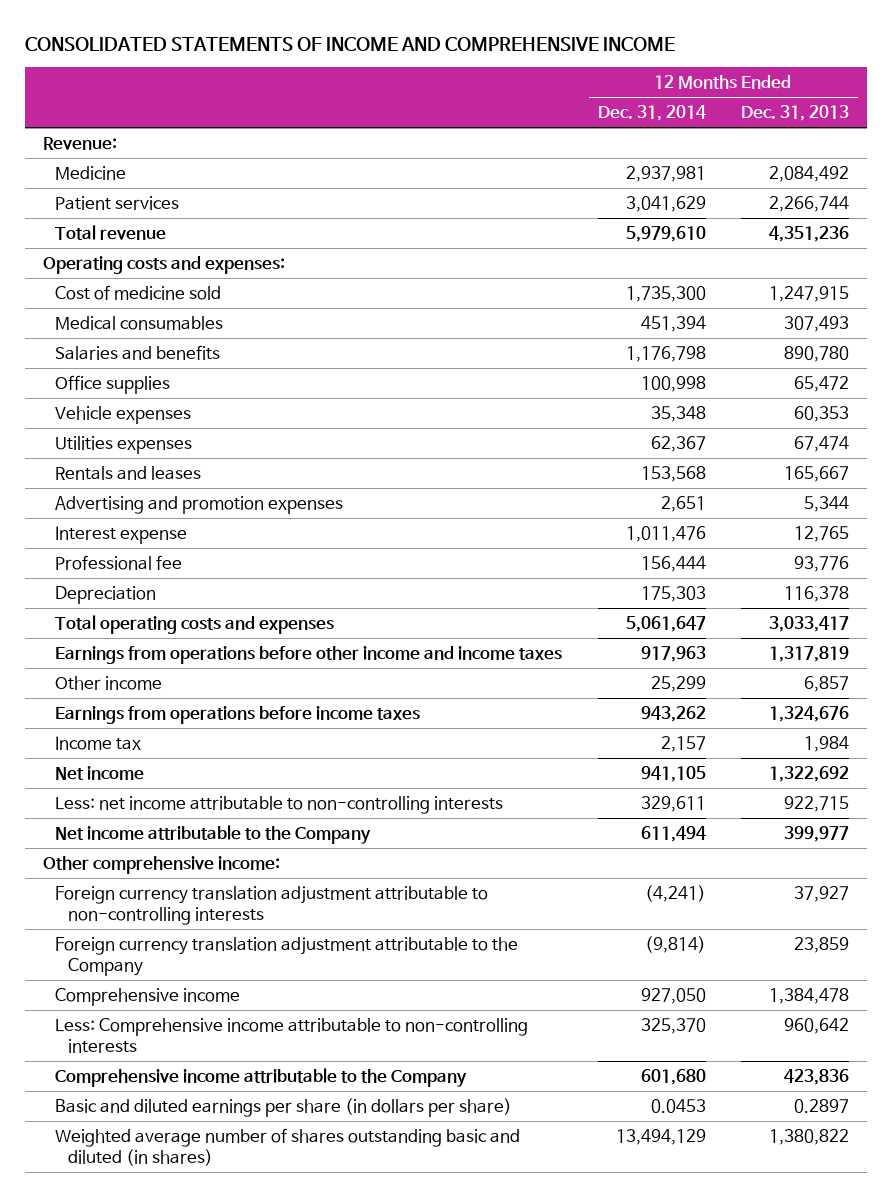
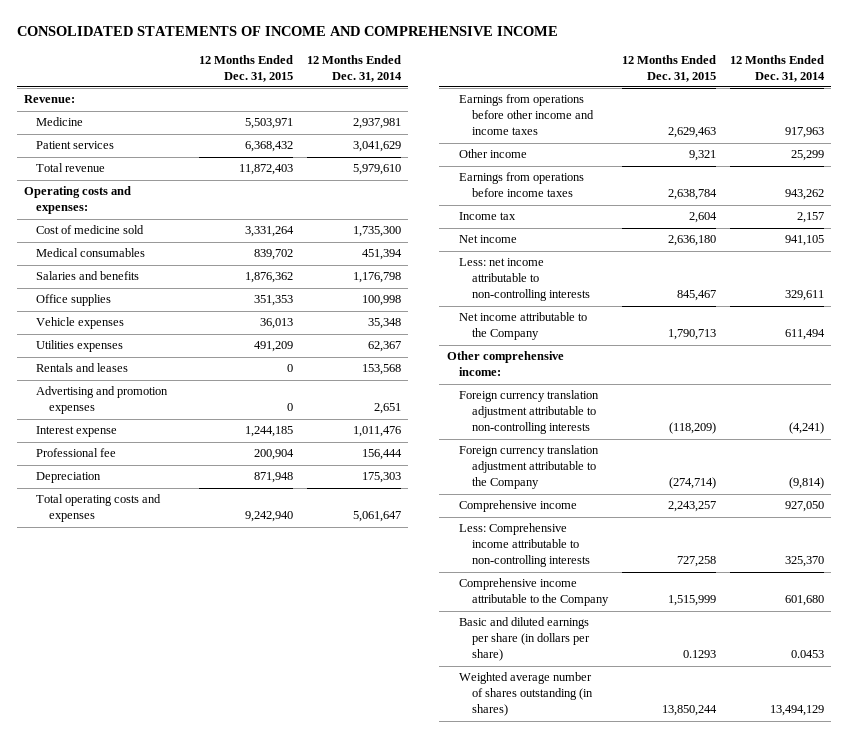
[740,105,849,122] Dec. 31, 2013 -> none
none -> [198,54,293,82] 12 Months Ended Dec. 31, 2015
[55,1127,521,1167] Weighted average number of shares outstanding basic and diluted (in shares) -> [459,672,593,717] Weighted average number of shares outstanding (in shares)

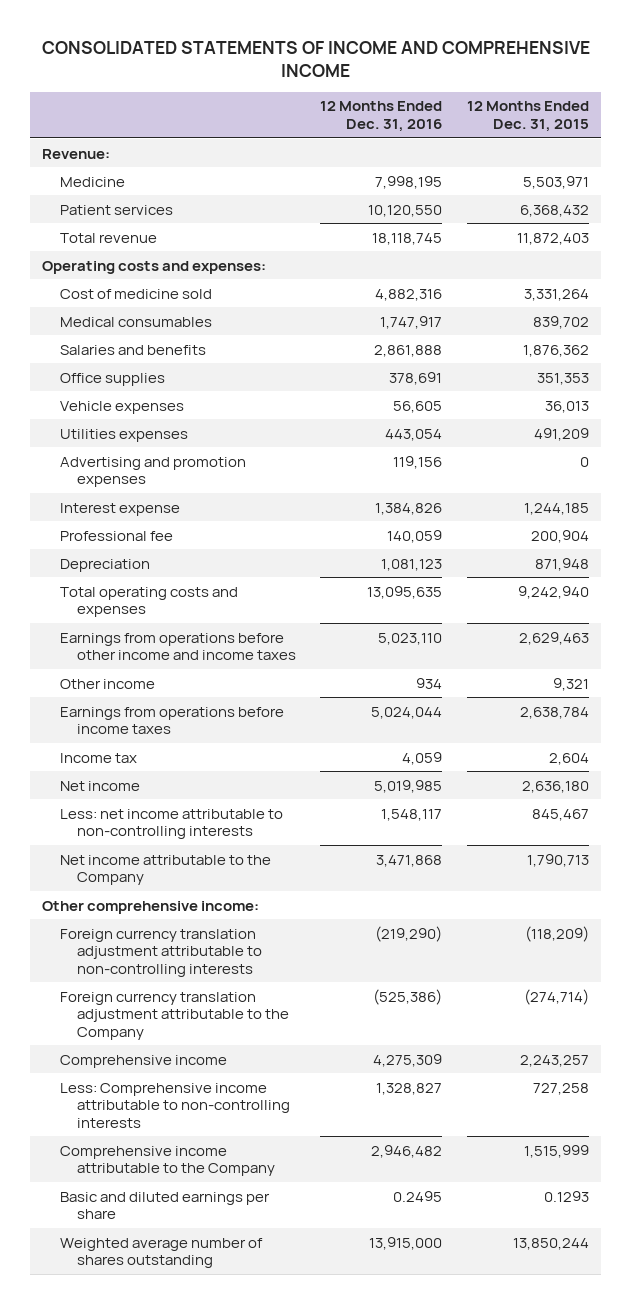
[307,54,403,82] 12 Months Ended Dec. 31, 2014 -> none
none -> [320,101,443,133] 12 Months Ended Dec. 31, 2016
[36,363,129,373] Rentals and leases -> none
[459,617,590,662] Basic and diluted earnings per share (in dollars per share) -> [59,1191,270,1220] Basic and diluted earnings per share
[459,672,593,717] Weighted average number of shares outstanding (in shares) -> [59,1237,263,1269] Weighted average number of shares outstanding

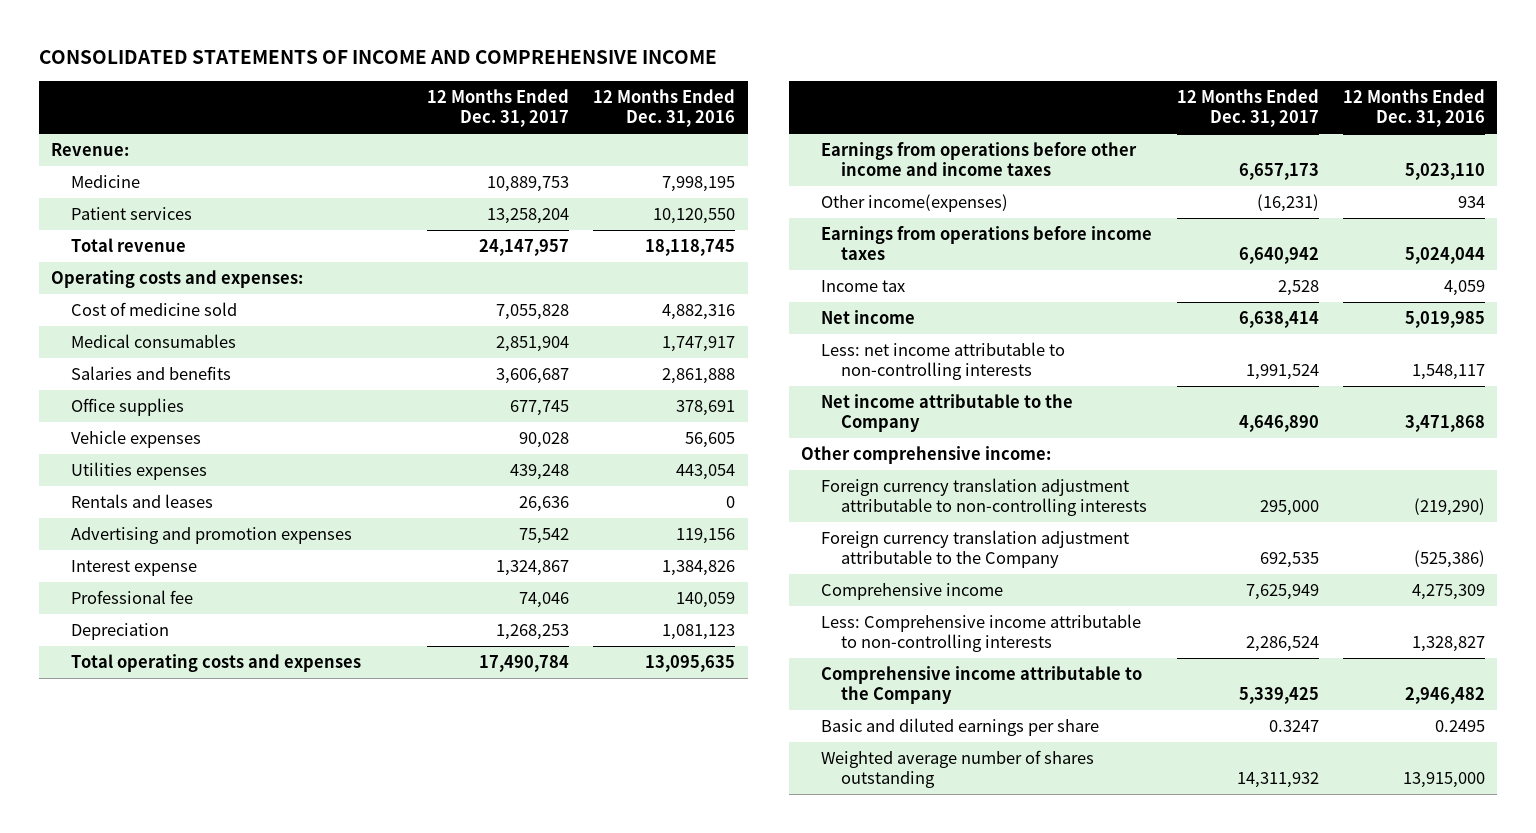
[466,101,589,133] 12 Months Ended Dec. 31, 2015 -> none
none -> [426,88,569,128] 12 Months Ended Dec. 31, 2017
none -> [71,493,214,508] Rentals and leases
[59,678,155,689] Other income -> [821,193,1009,212] Other income(expenses)

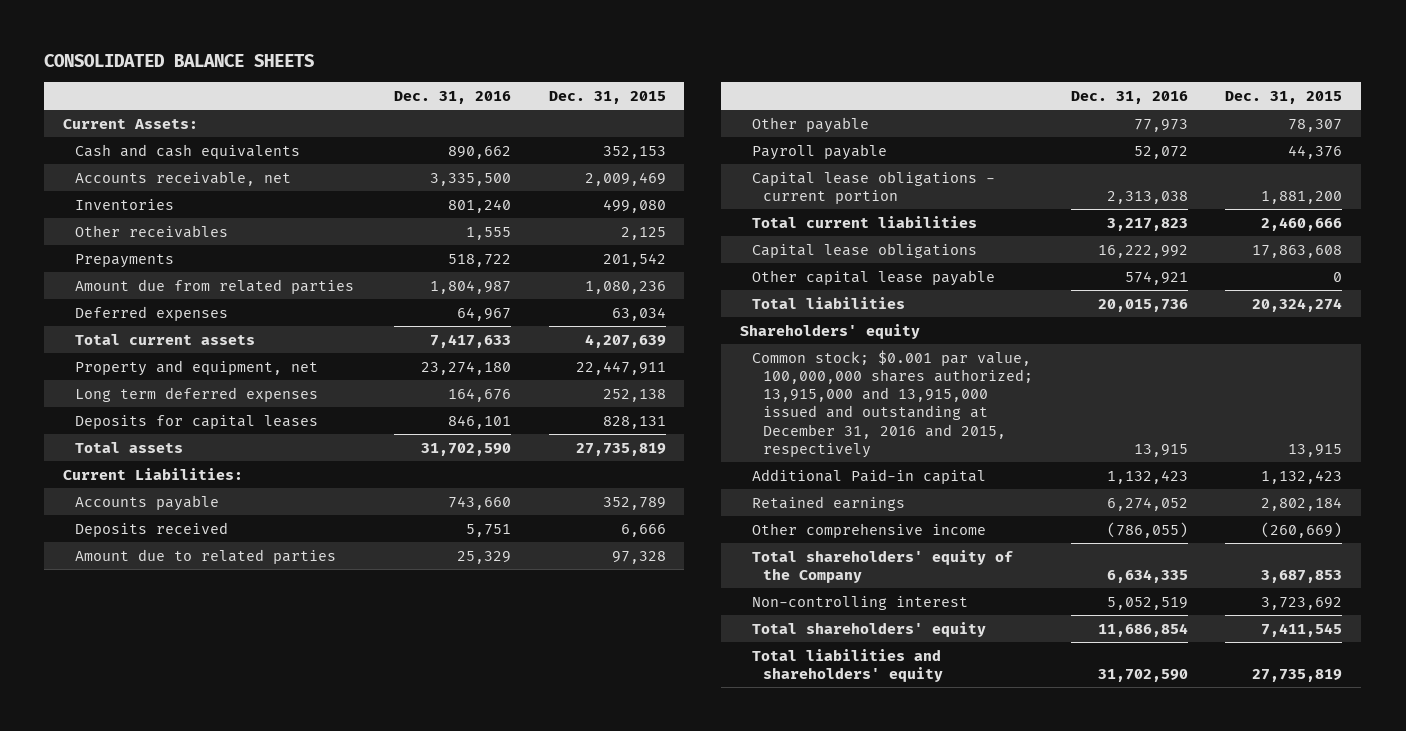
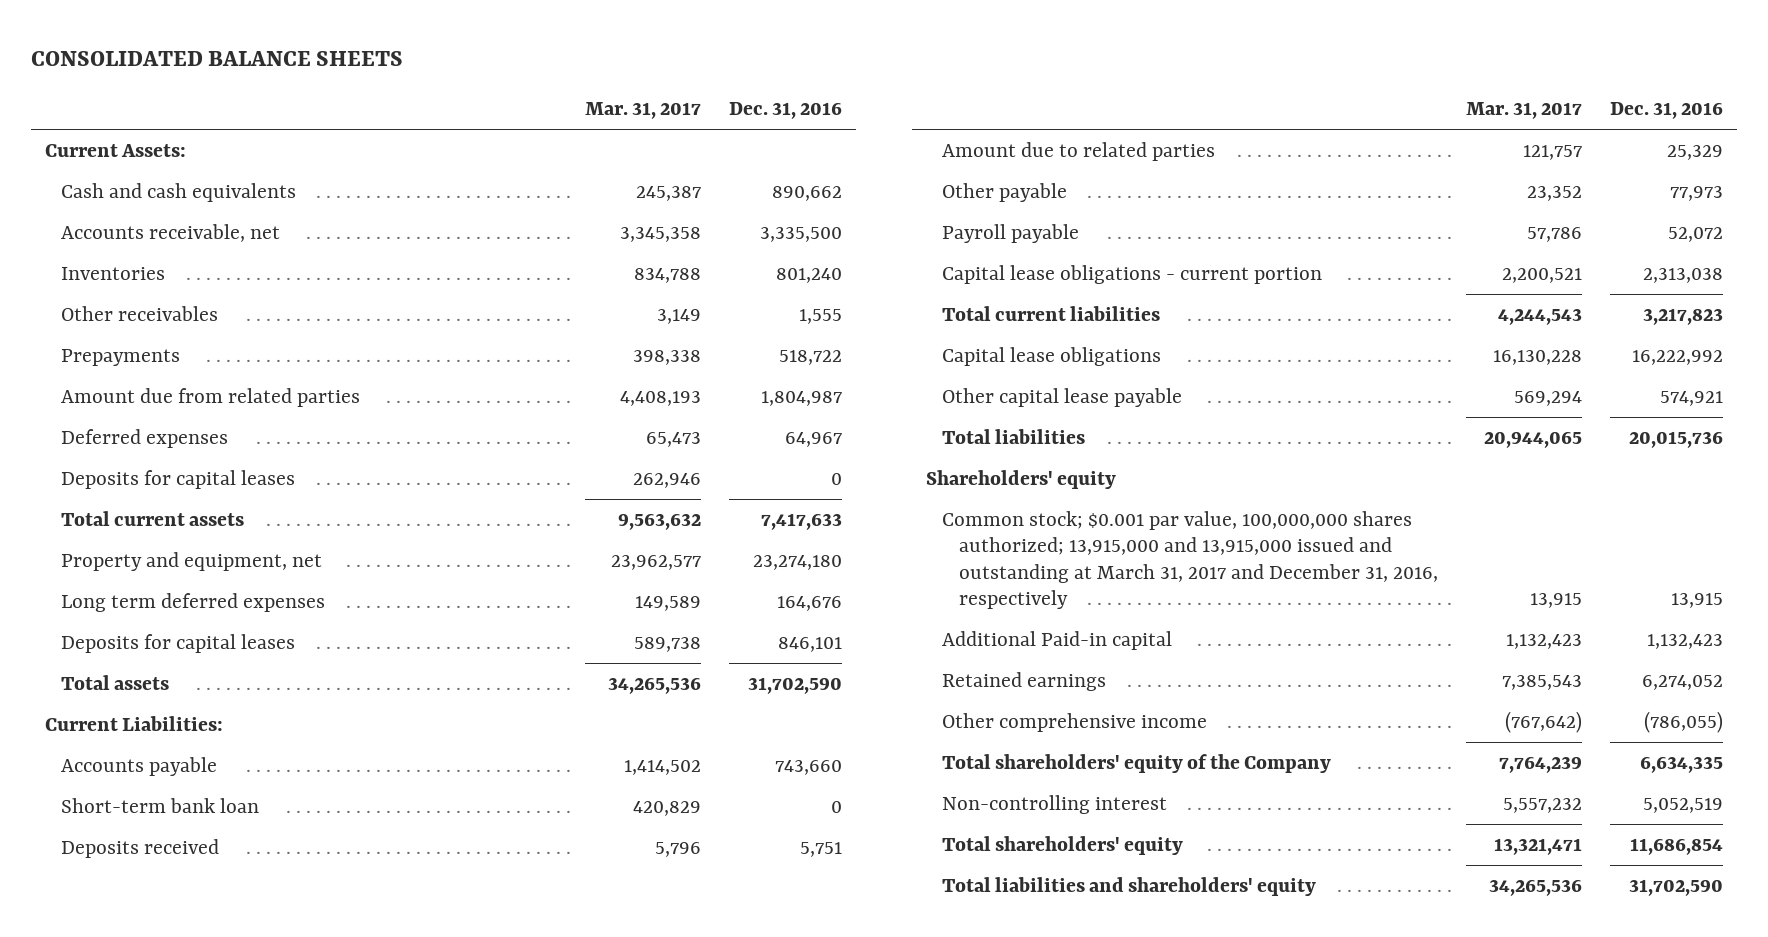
[548,90,666,104] Dec. 31, 2015 -> none
none -> [584,101,701,119] Mar. 31, 2017
none -> [61,469,296,489] Deposits for capital leases
none -> [61,797,260,813] Short-term bank loan
[751,349,1034,458] Common stock; $0.001 par value, 100,000,000 shares authorized; 13,915,000 and 13,915,000 issued and outstanding at December 31, 2016 and 2015, respectively -> [942,510,1438,609] Common stock; $0.001 par value, 100,000,000 shares authorized; 13,915,000 and 13,915,000 issued and outstanding at March 31, 2017 and December 31, 2016, respectively

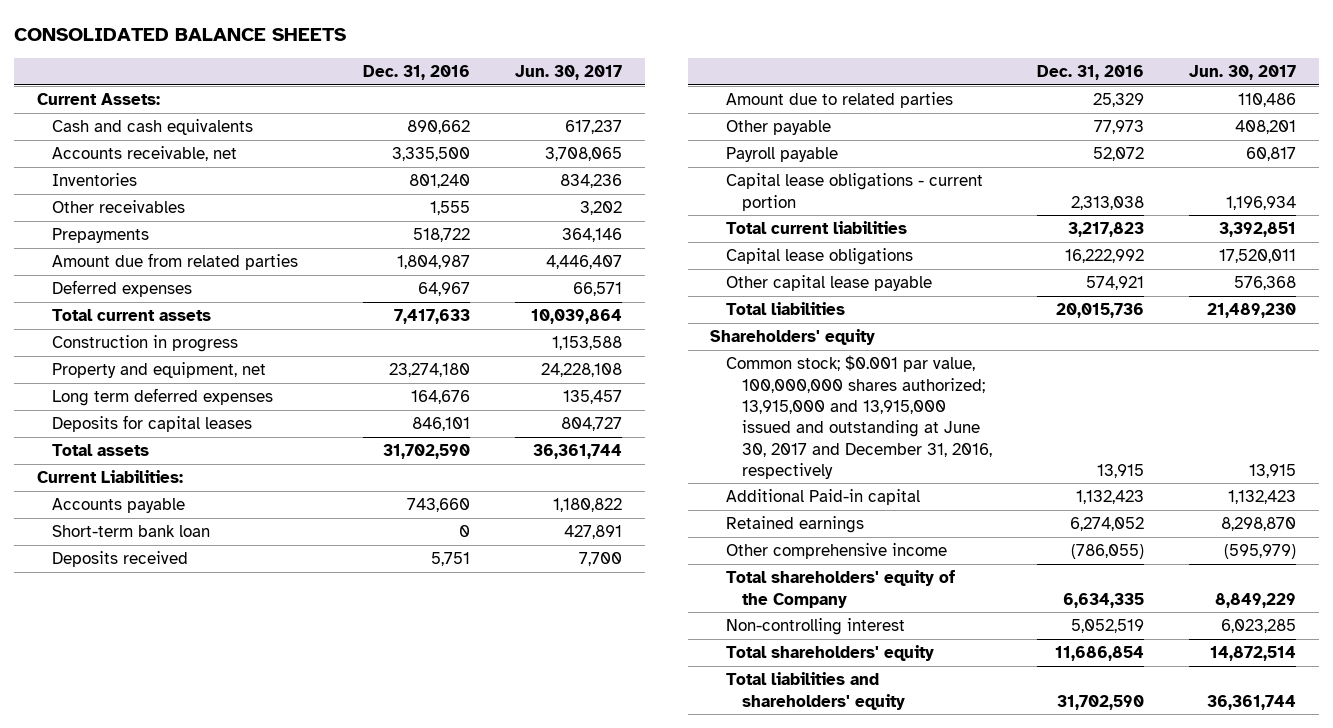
[584,101,701,119] Mar. 31, 2017 -> none
none -> [515,65,623,81] Jun. 30, 2017
[61,469,296,489] Deposits for capital leases -> none
none -> [52,335,239,353] Construction in progress
[942,510,1438,609] Common stock; $0.001 par value, 100,000,000 shares authorized; 13,915,000 and 13,915,000 issued and outstanding at March 31, 2017 and December 31, 2016, respectively -> [726,355,993,479] Common stock; $0.001 par value, 100,000,000 shares authorized; 13,915,000 and 13,915,000 issued and outstanding at June 30, 2017 and December 31, 2016, respectively

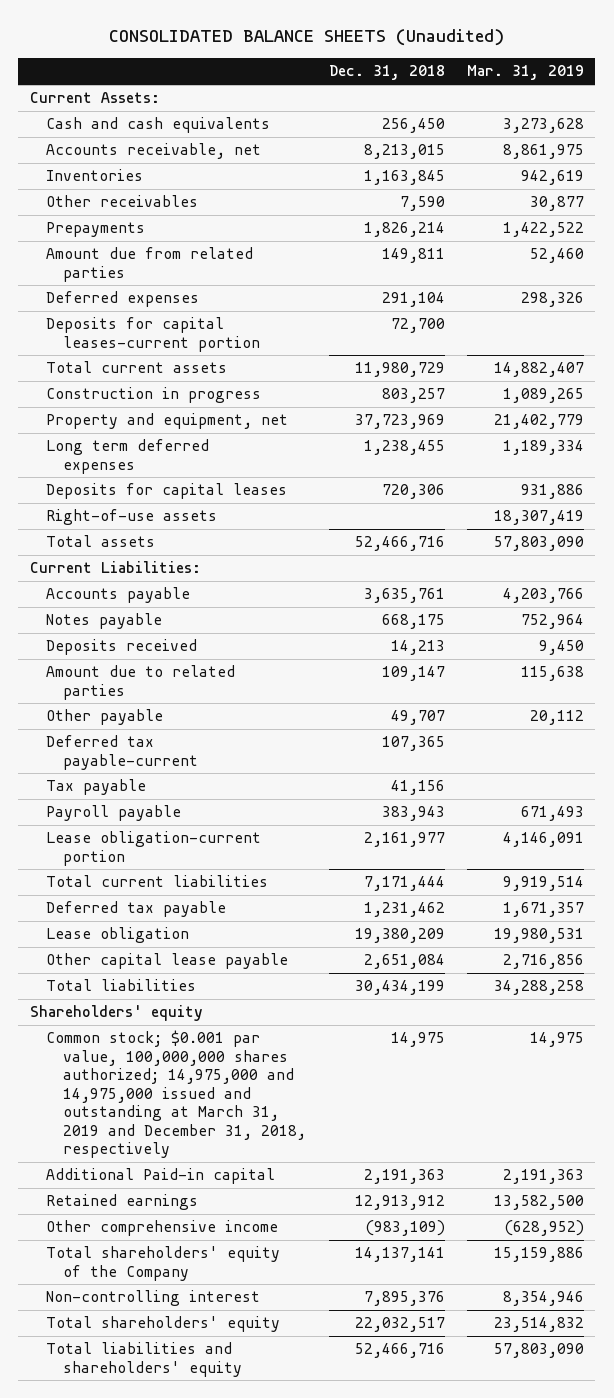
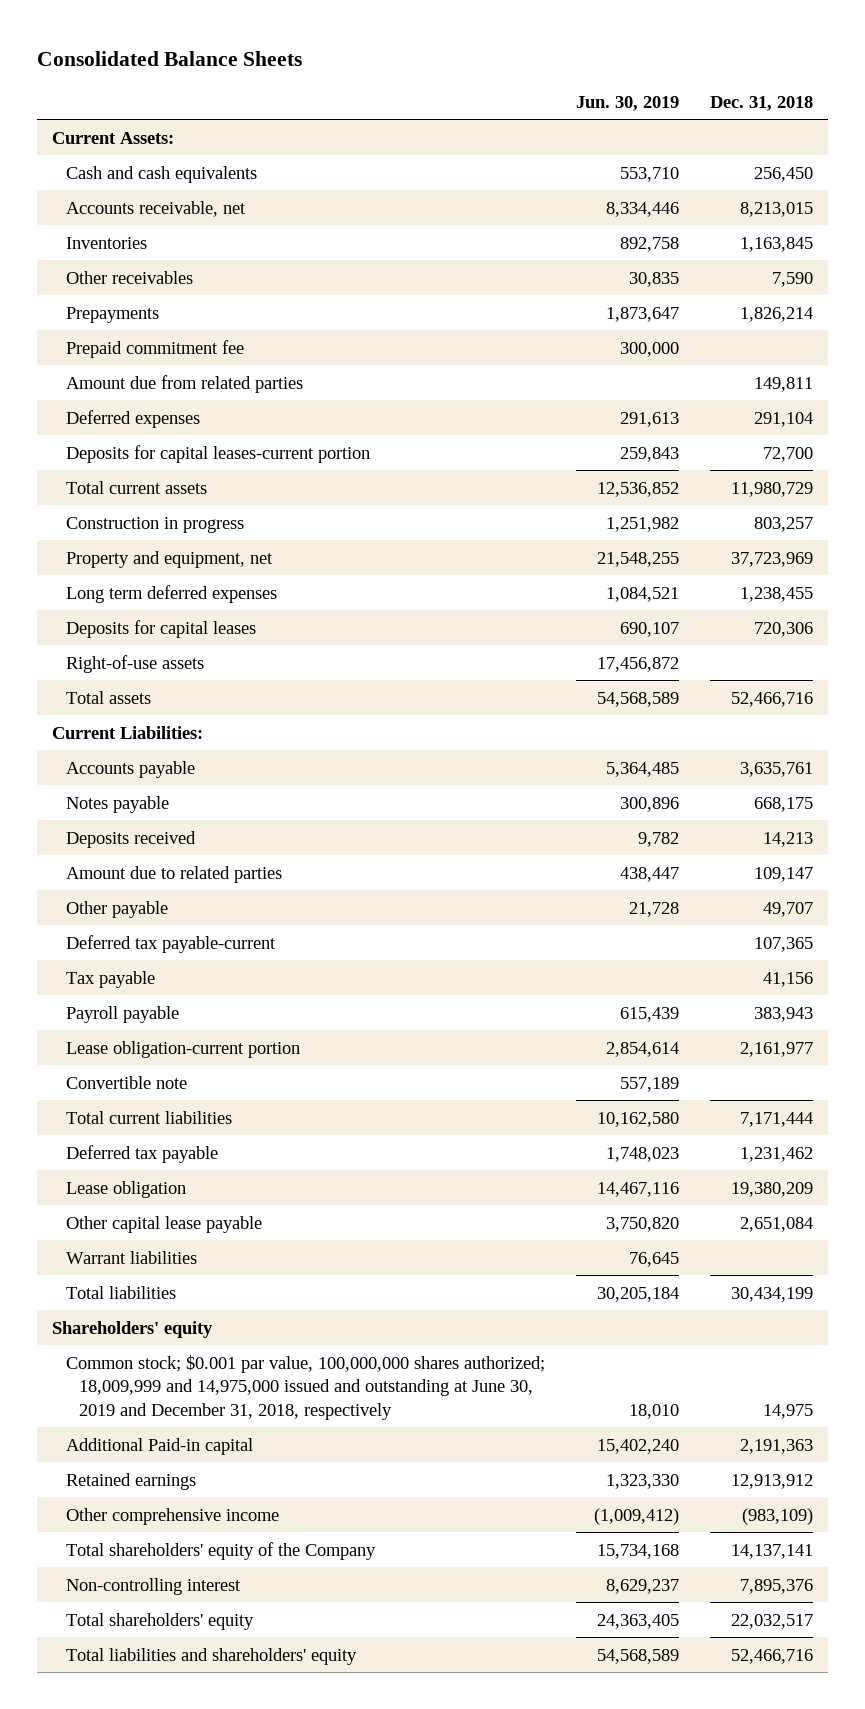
[108,29,504,47] CONSOLIDATED BALANCE SHEETS (Unaudited) -> [36,50,302,66] Consolidated Balance Sheets
[467,65,585,81] Mar. 31, 2019 -> none
none -> [575,95,679,111] Jun. 30, 2019
none -> [65,339,244,358] Prepaid commitment fee
none -> [65,1075,187,1089] Convertible note
none -> [65,1250,197,1264] Warrant liabilities
[46,1030,307,1159] Common stock; $0.001 par value, 100,000,000 shares authorized; 14,975,000 and 14,975,000 issued and outstanding at March 31, 2019 and December 31, 2018, respectively -> [65,1354,545,1420] Common stock; $0.001 par value, 100,000,000 shares authorized; 18,009,999 and 14,975,000 issued and outstanding at June 30, 2019 and December 31, 2018, respectively

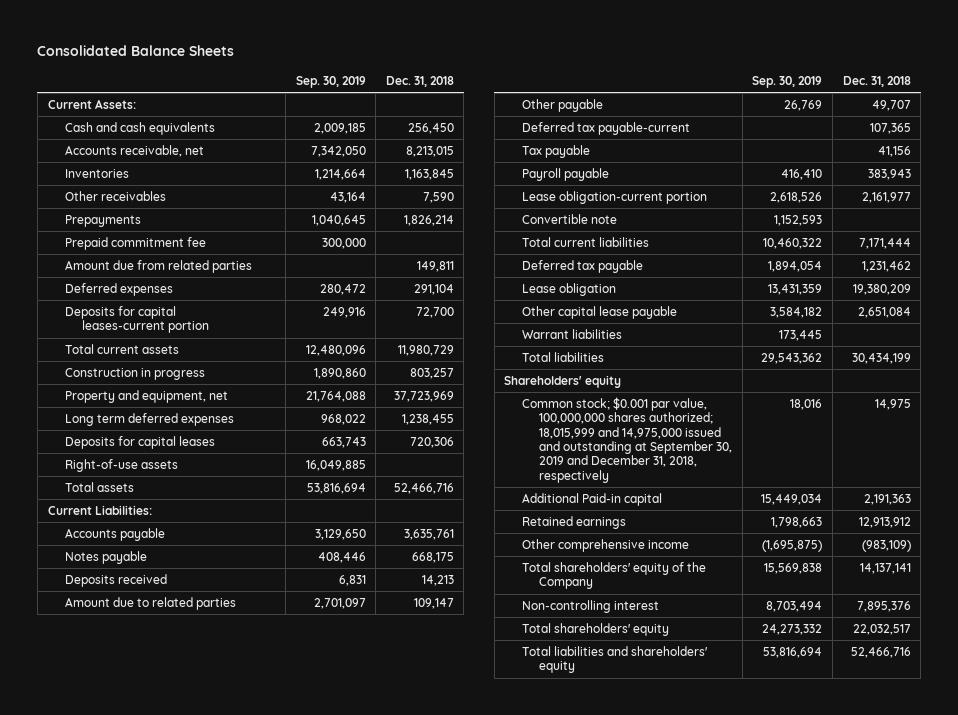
[575,95,679,111] Jun. 30, 2019 -> none
none -> [295,75,366,88] Sep. 30, 2019
[65,1354,545,1420] Common stock; $0.001 par value, 100,000,000 shares authorized; 18,009,999 and 14,975,000 issued and outstanding at June 30, 2019 and December 31, 2018, respectively -> [521,397,733,483] Common stock; $0.001 par value, 100,000,000 shares authorized; 18,015,999 and 14,975,000 issued and outstanding at September 30, 2019 and December 31, 2018, respectively

